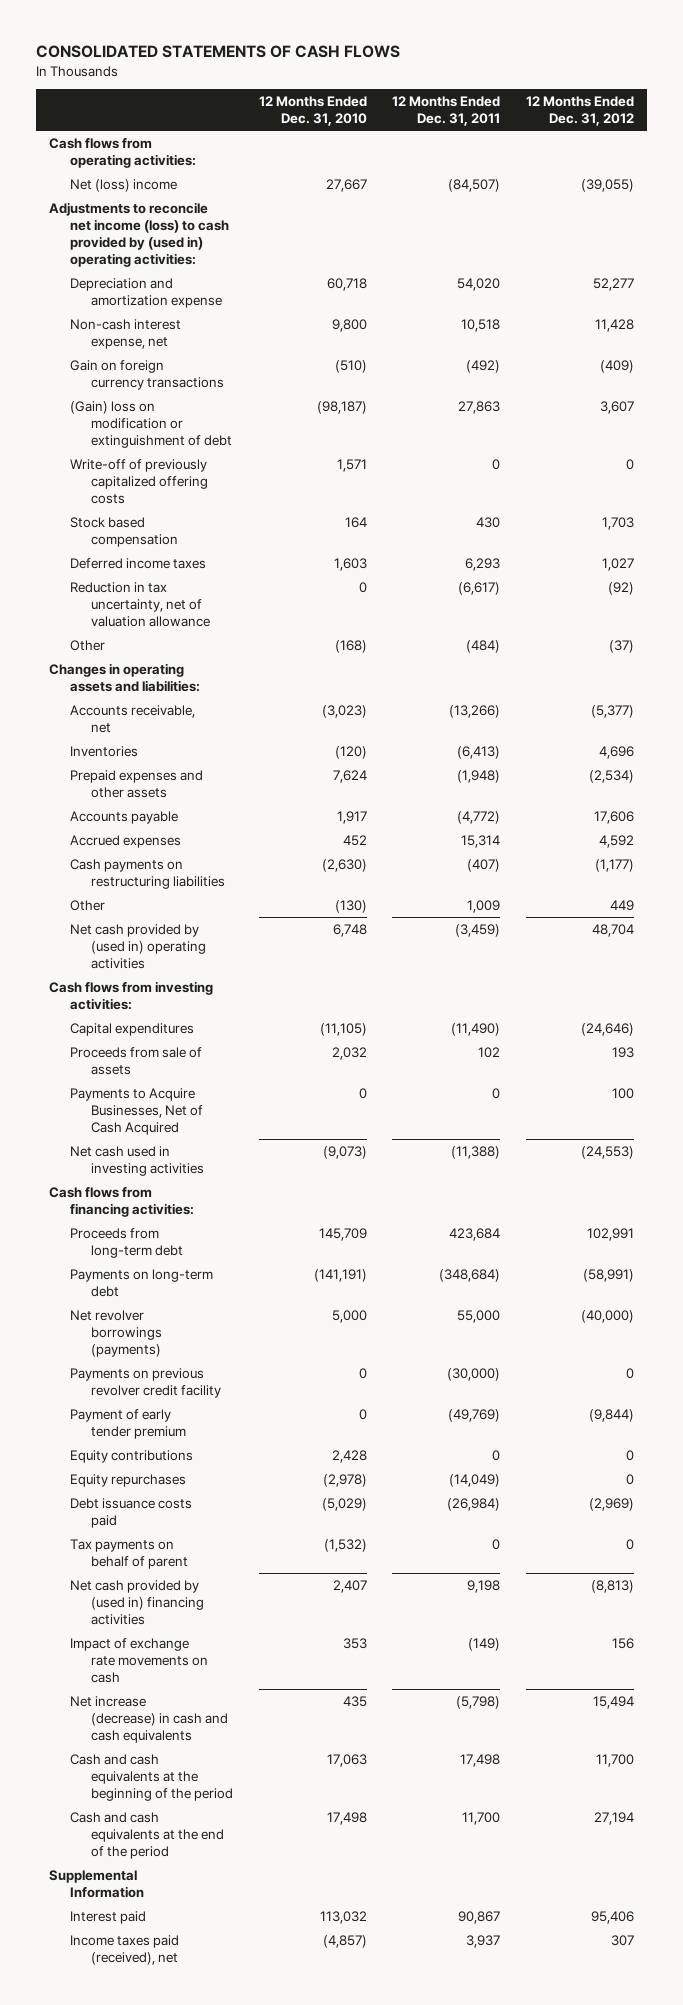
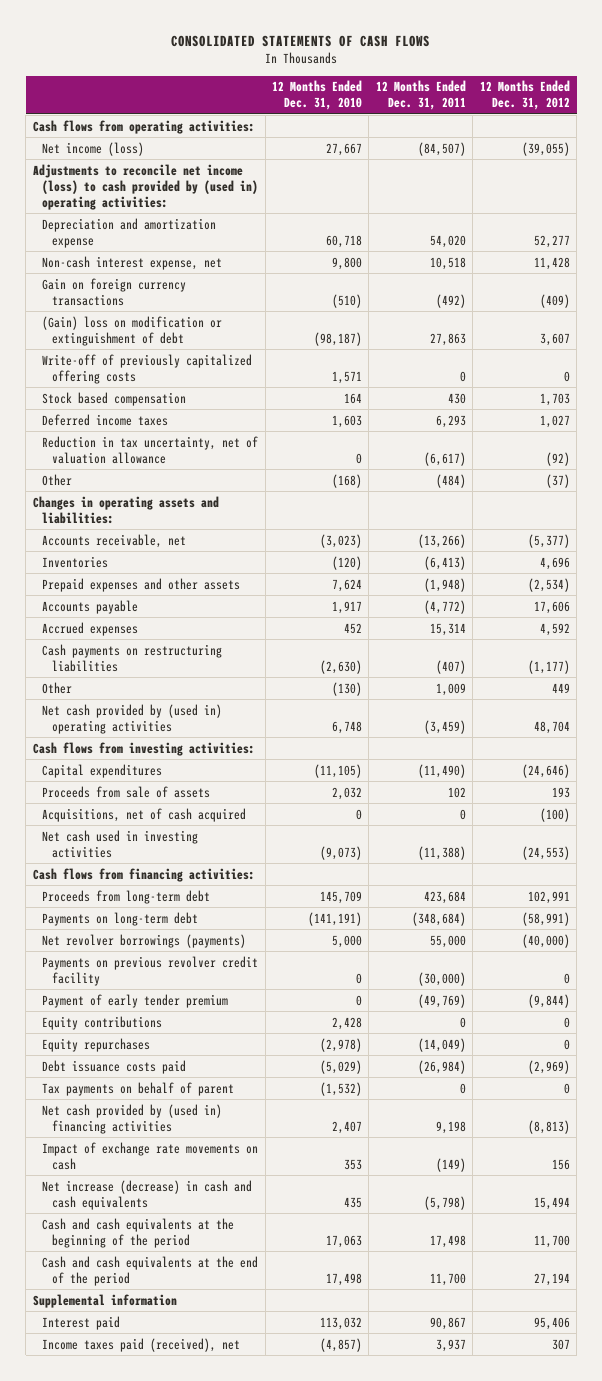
[69,178,177,192] Net (loss) income -> [42,141,145,156] Net income (loss)
[69,1087,203,1136] Payments to Acquire Businesses, Net of Cash Acquired -> [42,807,247,822] Acquisitions, net of cash acquired
[612,1087,635,1099] 100 -> [539,807,570,822] (100)
[48,1869,144,1898] Supplemental Information -> [32,1293,177,1308] Supplemental information

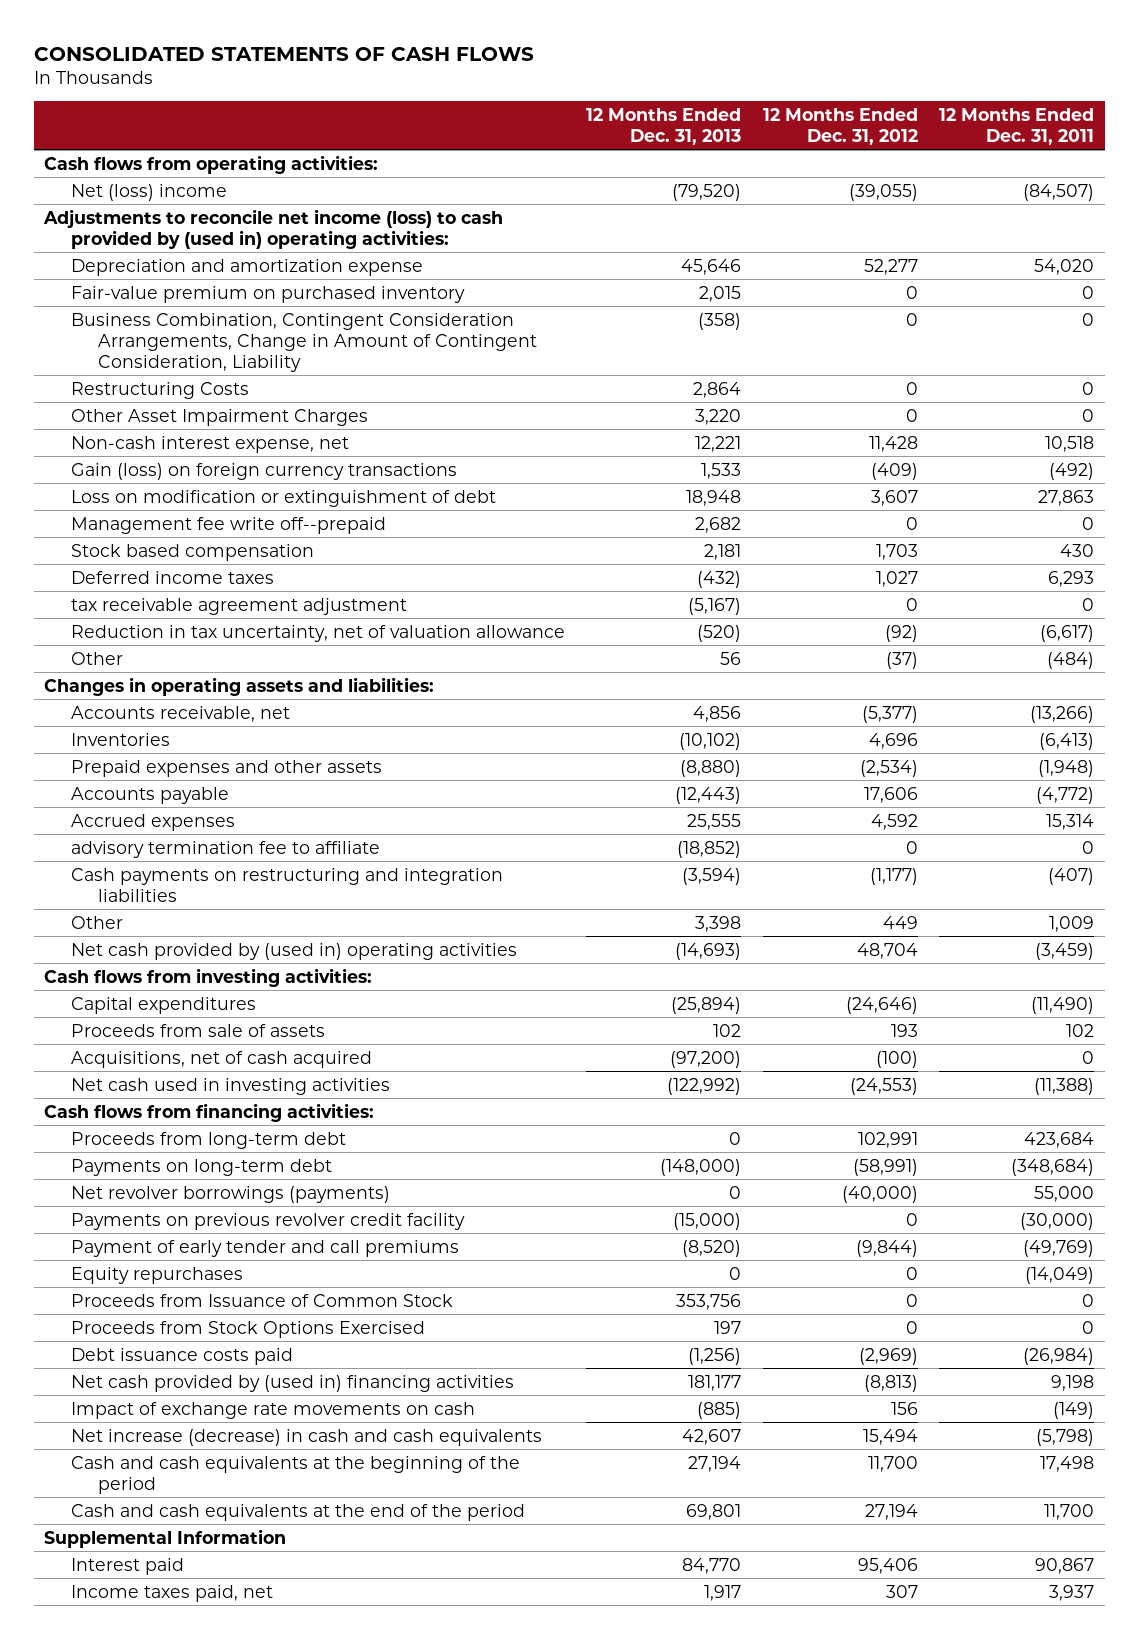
[271,80,362,111] 12 Months Ended Dec. 31, 2010 -> none
none -> [586,107,742,145] 12 Months Ended Dec. 31, 2013
[42,141,145,156] Net income (loss) -> [70,183,227,201] Net (loss) income
none -> [70,285,465,303] Fair-value premium on purchased inventory
none -> [70,312,537,372] Business Combination, Contingent Consideration Arrangements, Change in Amount of Contingent Consideration, Liability
none -> [70,381,249,399] Restructuring Costs
none -> [70,408,368,426] Other Asset Impairment Charges
[42,353,253,384] Write-off of previously capitalized offering costs -> none
[42,277,187,306] Gain on foreign currency transactions -> [70,462,457,480] Gain (loss) on foreign currency transactions
[42,315,223,346] (Gain) loss on modification or extinguishment of debt -> [70,489,496,507] Loss on modification or extinguishment of debt
none -> [70,516,386,534] Management fee write off--prepaid
none -> [70,597,407,615] tax receivable agreement adjustment
none -> [70,840,380,858] advisory termination fee to affiliate
[42,643,223,672] Cash payments on restructuring liabilities -> [70,867,503,902] Cash payments on restructuring and integration liabilities
[42,1015,163,1030] Equity contributions -> none
[42,993,229,1008] Payment of early tender premium -> [70,1239,459,1257] Payment of early tender and call premiums
none -> [70,1293,453,1307] Proceeds from Issuance of Common Stock
none -> [70,1320,425,1338] Proceeds from Stock Options Exercised
[42,1081,235,1096] Tax payments on behalf of parent -> none
[32,1293,177,1308] Supplemental information -> [44,1528,287,1548] Supplemental Information
[42,1337,241,1352] Income taxes paid (received), net -> [70,1584,273,1602] Income taxes paid, net

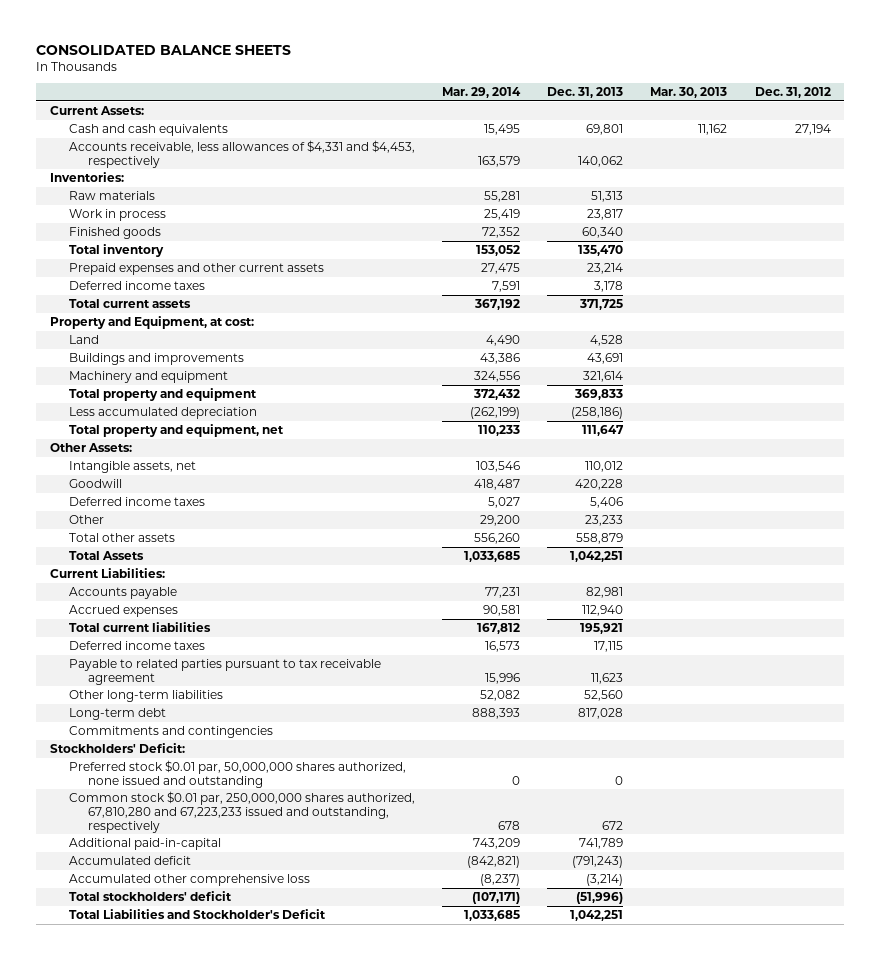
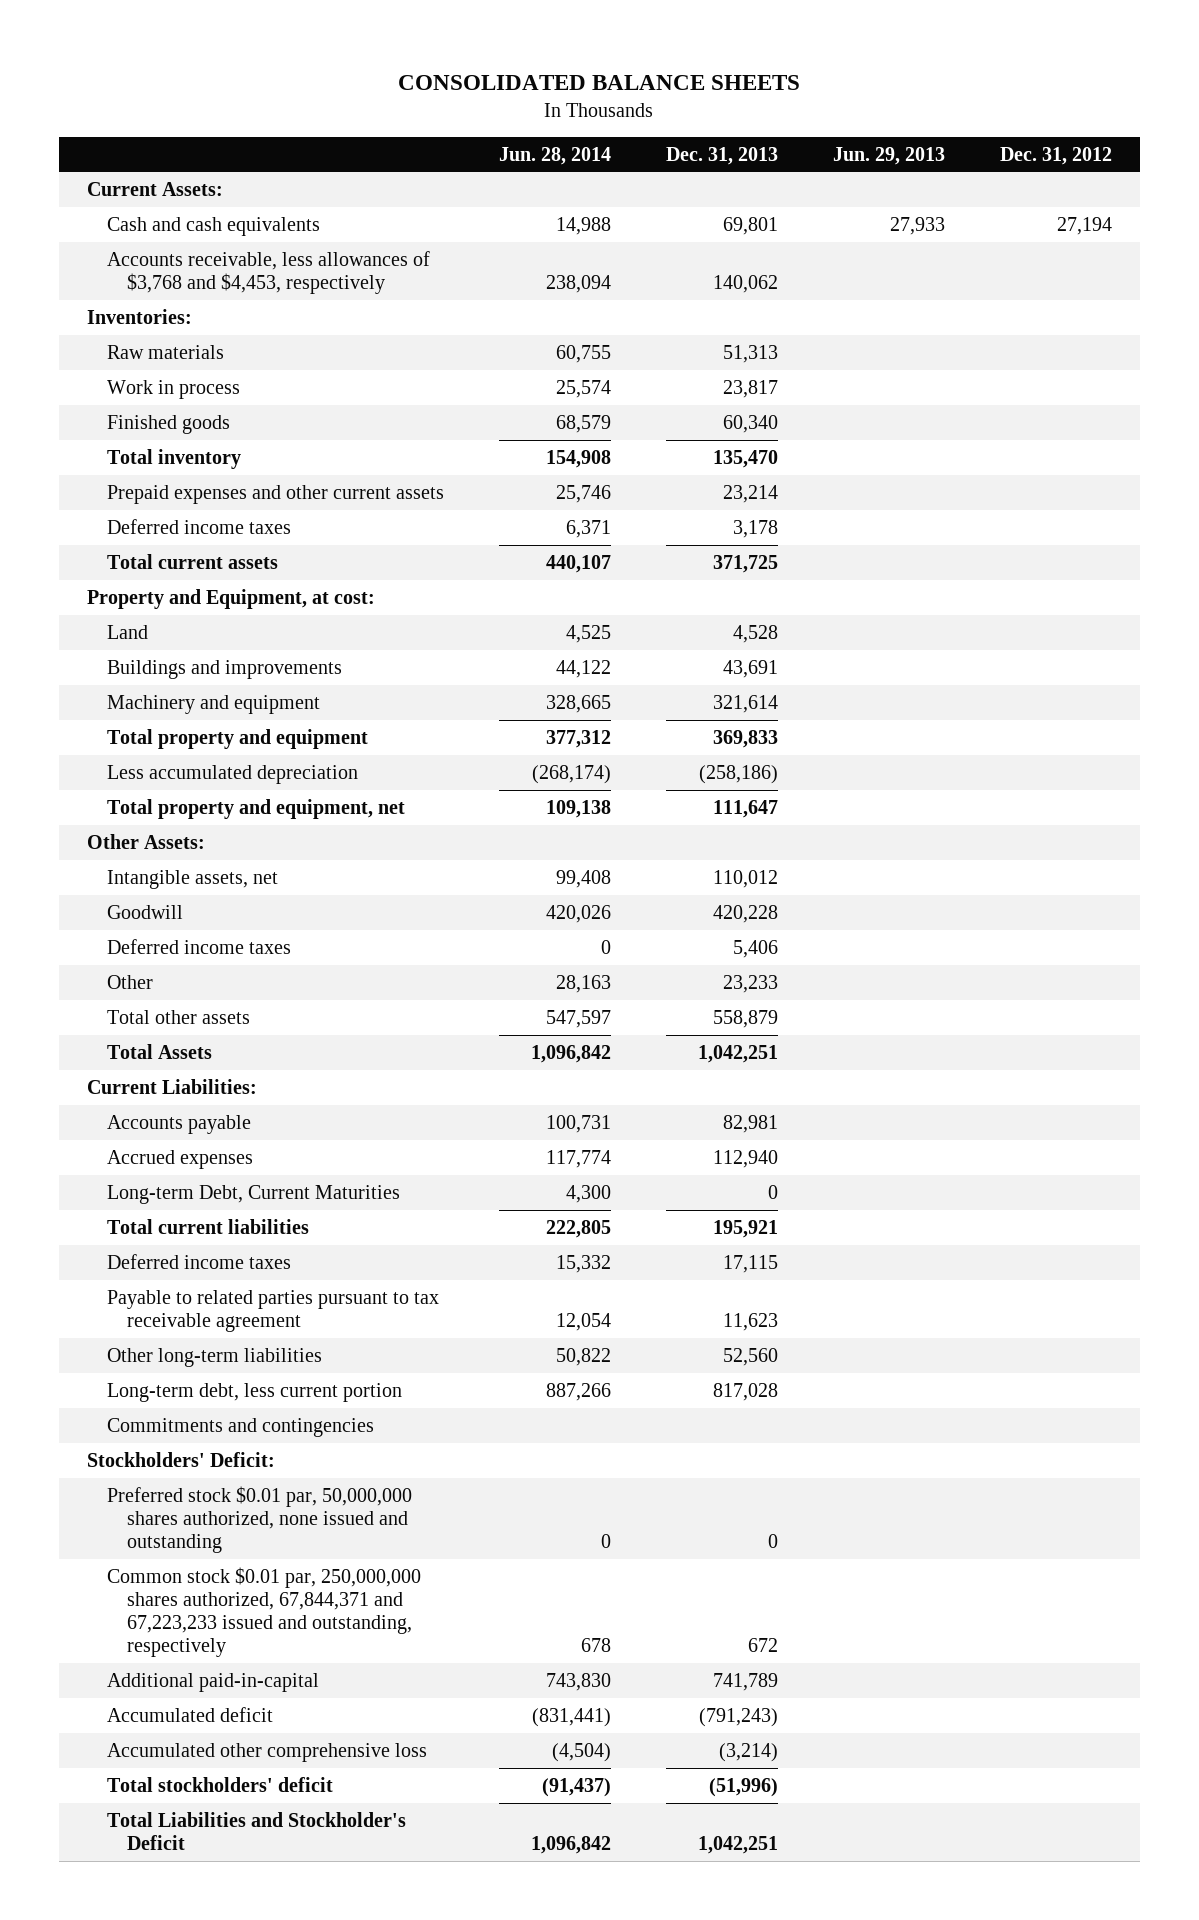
[442,87,522,99] Mar. 29, 2014 -> none
[650,87,728,99] Mar. 30, 2013 -> none
none -> [499,146,612,165] Jun. 28, 2014
none -> [833,146,946,165] Jun. 29, 2013
[68,139,415,168] Accounts receivable, less allowances of $4,331 and $4,453, respectively -> [106,250,430,295] Accounts receivable, less allowances of $3,768 and $4,453, respectively
none -> [106,1184,400,1204] Long-term Debt, Current Maturities
[68,707,166,720] Long-term debt -> [106,1382,402,1402] Long-term debt, less current portion
[68,790,415,833] Common stock $0.01 par, 250,000,000 shares authorized, 67,810,280 and 67,223,233 issued and outstanding, respectively -> [106,1566,421,1658] Common stock $0.01 par, 250,000,000 shares authorized, 67,844,371 and 67,223,233 issued and outstanding, respectively

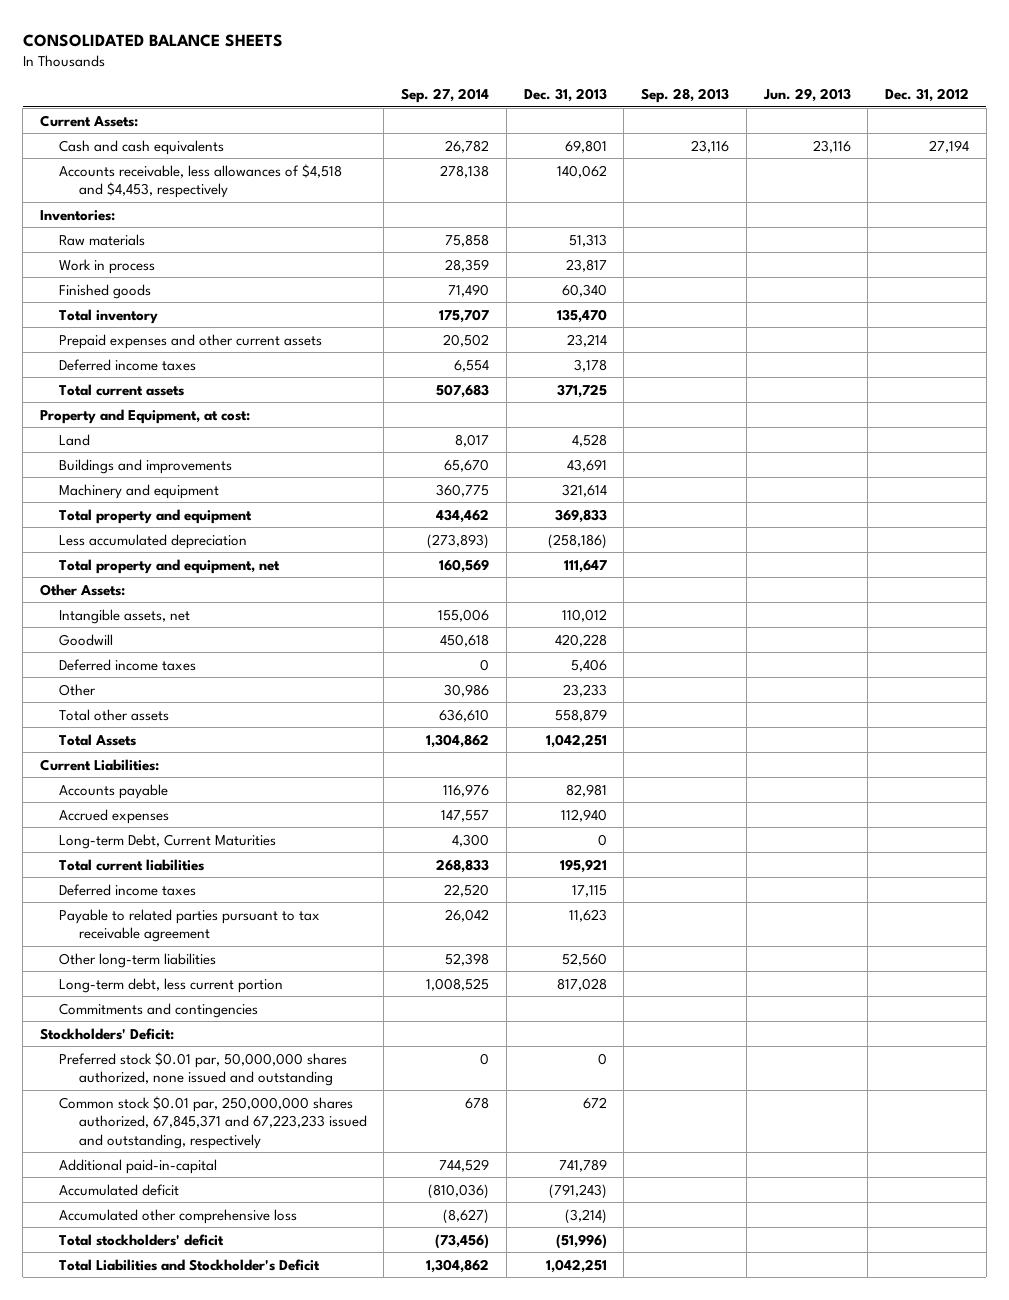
[499,146,612,165] Jun. 28, 2014 -> none
none -> [401,87,490,103] Sep. 27, 2014
none -> [641,87,730,103] Sep. 28, 2013
[890,216,946,235] 27,933 -> [812,139,851,153] 23,116
[106,250,430,295] Accounts receivable, less allowances of $3,768 and $4,453, respectively -> [59,163,343,199] Accounts receivable, less allowances of $4,518 and $4,453, respectively
[106,1566,421,1658] Common stock $0.01 par, 250,000,000 shares authorized, 67,844,371 and 67,223,233 issued and outstanding, respectively -> [59,1095,367,1149] Common stock $0.01 par, 250,000,000 shares authorized, 67,845,371 and 67,223,233 issued and outstanding, respectively

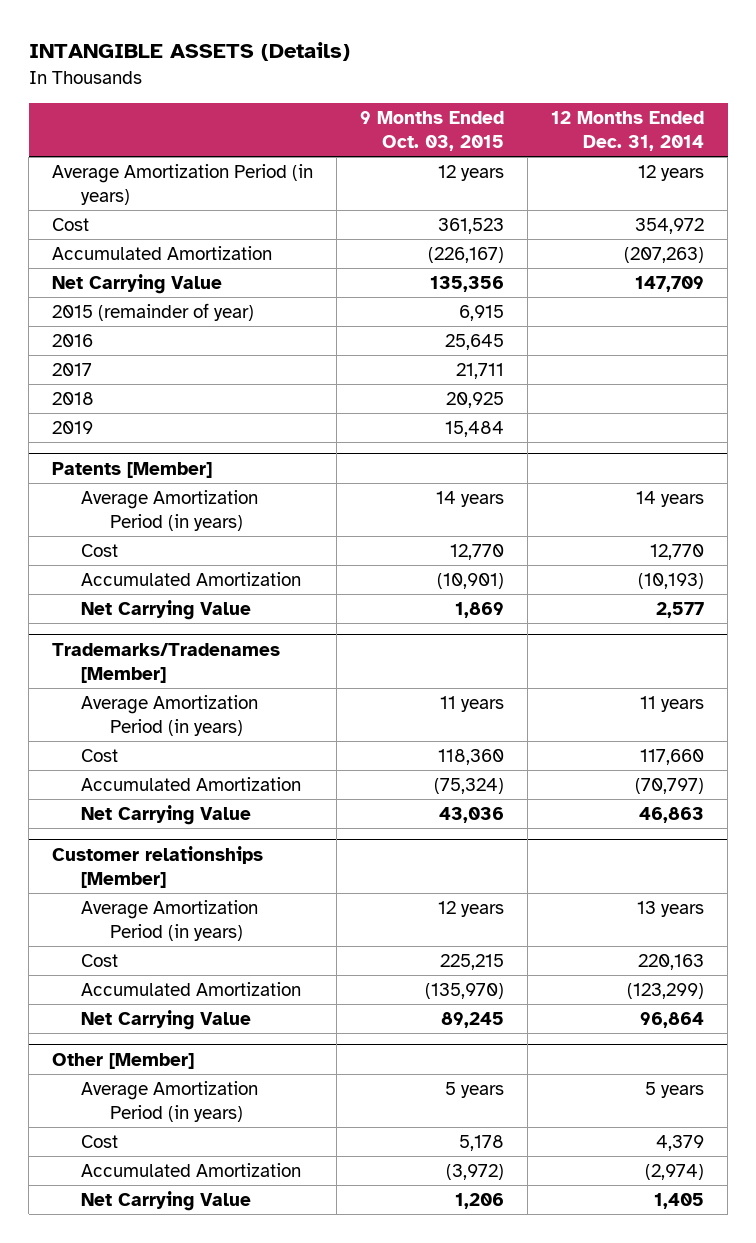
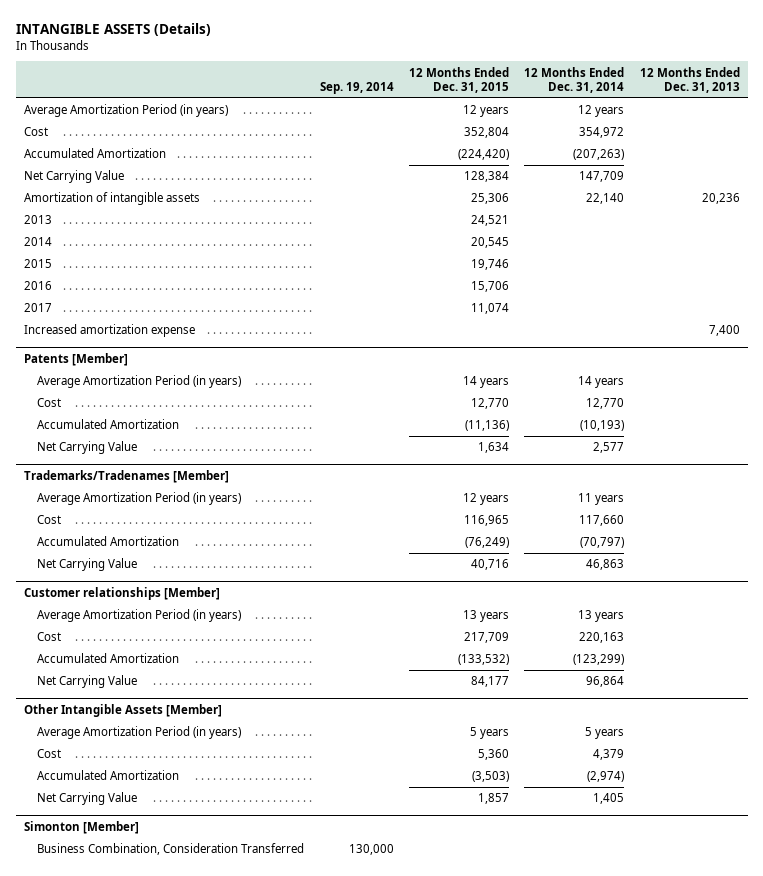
[360,111,505,151] 9 Months Ended Oct. 03, 2015 -> none
none -> [319,81,394,94] Sep. 19, 2014
none -> [408,66,509,93] 12 Months Ended Dec. 31, 2015
none -> [639,66,740,93] 12 Months Ended Dec. 31, 2013
[52,303,255,322] 2015 (remainder of year) -> none
none -> [23,192,200,206] Amortization of intangible assets
none -> [23,215,52,225] 2013
none -> [23,237,52,247] 2014
none -> [23,259,52,269] 2015
[52,392,95,406] 2018 -> none
[52,421,94,435] 2019 -> none
none -> [23,324,195,338] Increased amortization expense
[52,1053,195,1070] Other [Member] -> [23,704,222,718] Other Intangible Assets [Member]
none -> [23,821,139,835] Simonton [Member]
none -> [37,843,305,856] Business Combination, Consideration Transferred

